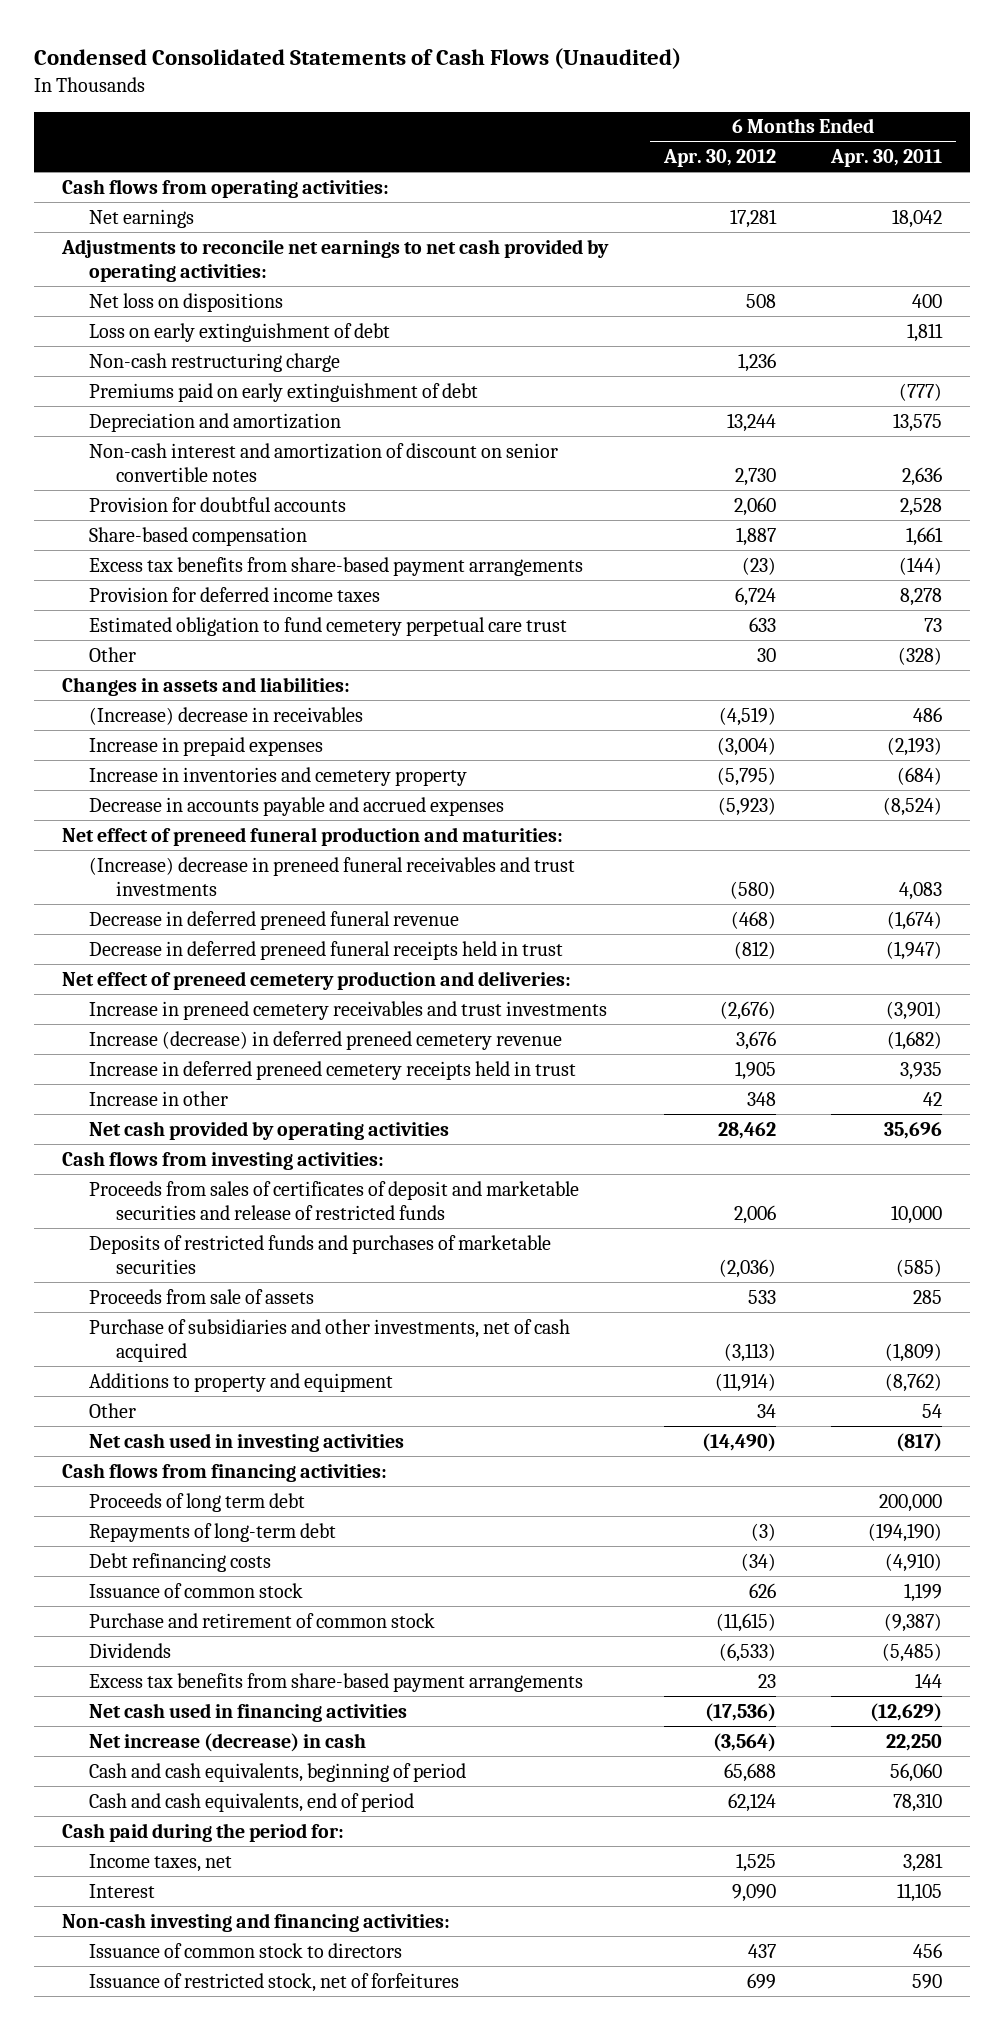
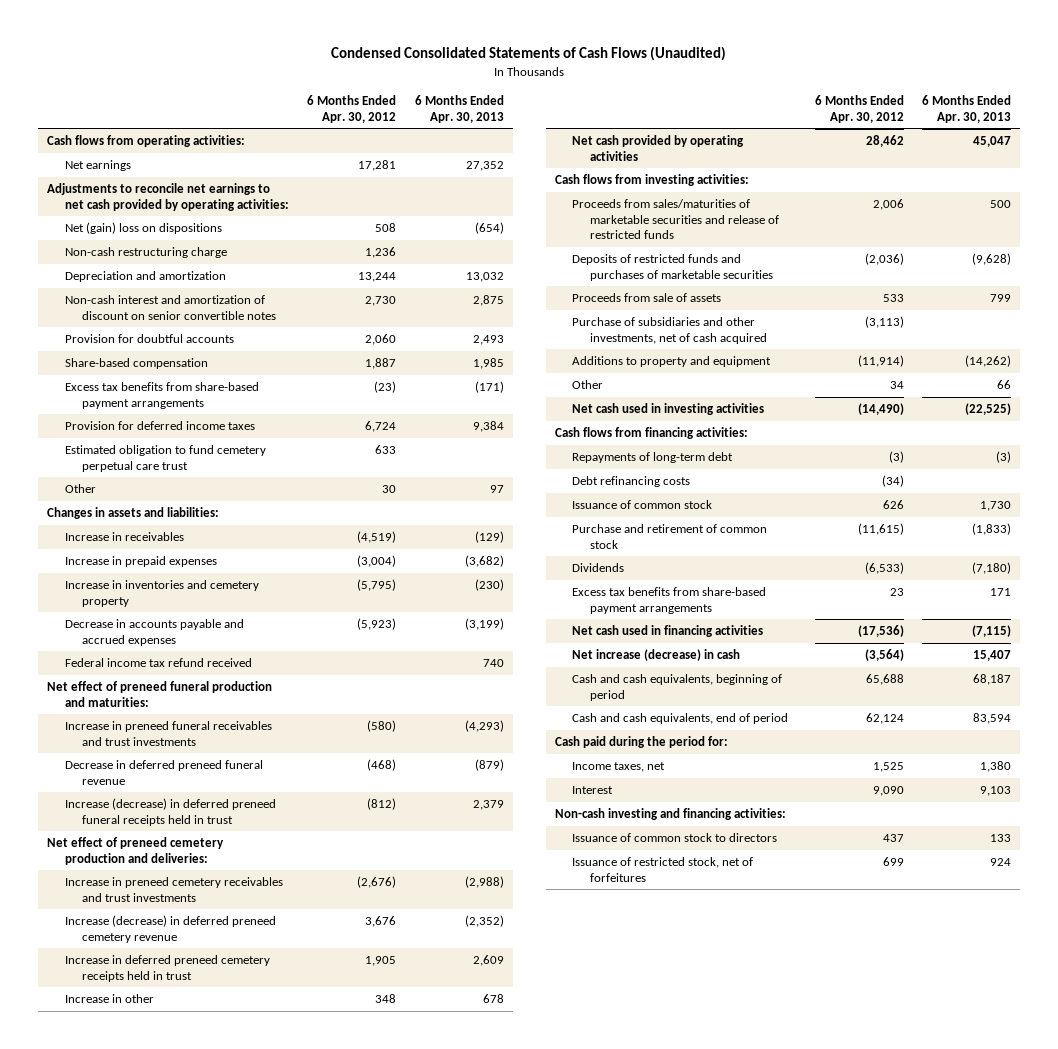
[830,149,943,168] Apr. 30, 2011 -> none
none -> [414,95,504,123] 6 Months Ended Apr. 30, 2013
[89,322,391,342] Loss on early extinguishment of debt -> none
[89,292,284,312] Net loss on dispositions -> [64,222,222,235] Net (gain) loss on dispositions
[89,382,479,402] Premiums paid on early extinguishment of debt -> none
[89,706,364,725] (Increase) decrease in receivables -> [64,532,184,542] Increase in receivables
none -> [64,658,252,668] Federal income tax refund received
[89,856,576,896] (Increase) decrease in preneed funeral receivables and trust investments -> [64,721,272,746] Increase in preneed funeral receivables and trust investments
[89,940,564,960] Decrease in deferred preneed funeral receipts held in trust -> [64,798,276,826] Increase (decrease) in deferred preneed funeral receipts held in trust
[89,1180,580,1220] Proceeds from sales of certificates of deposit and marketable securities and release of restricted funds -> [572,199,779,239] Proceeds from sales/maturities of marketable securities and release of restricted funds
[89,1492,306,1512] Proceeds of long term debt -> none

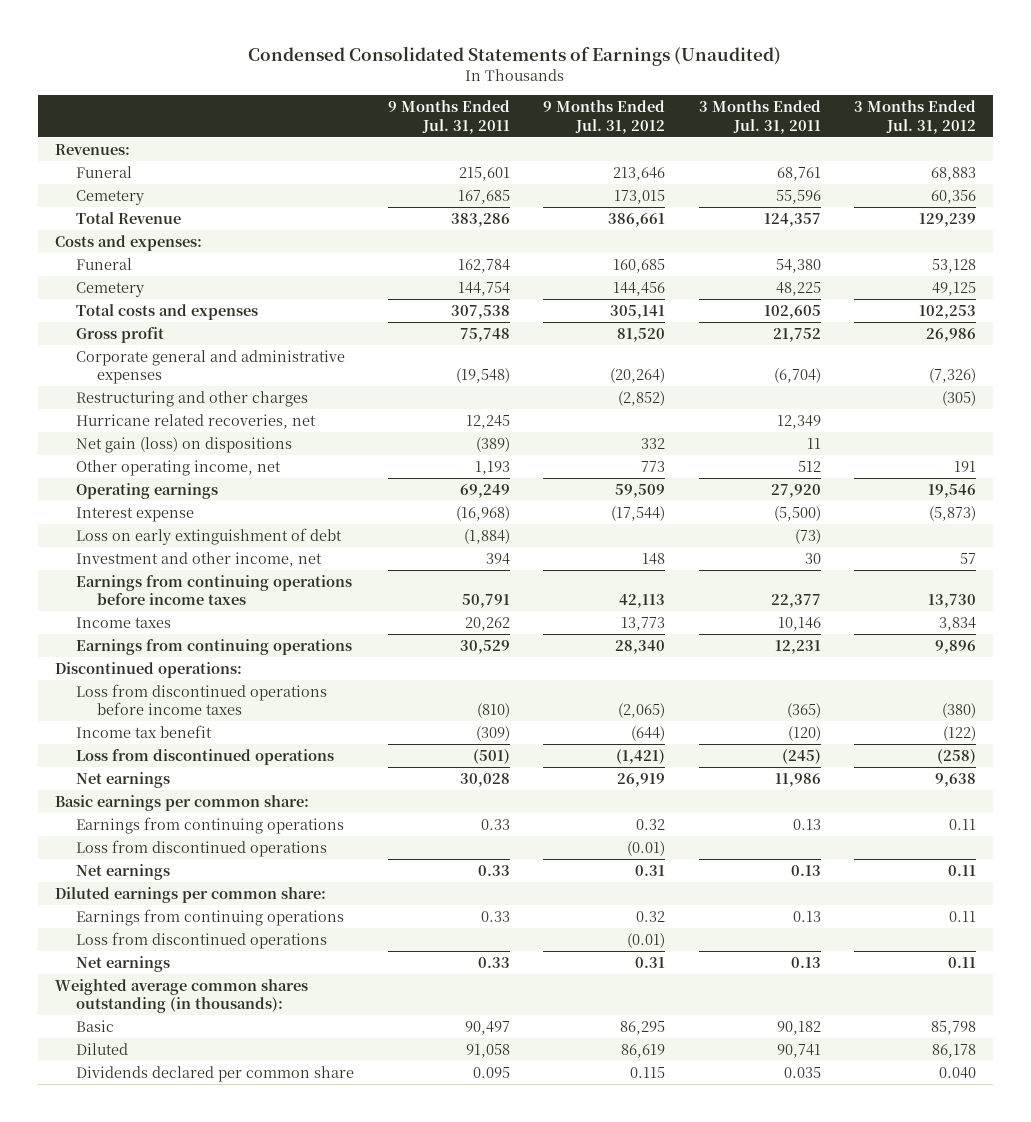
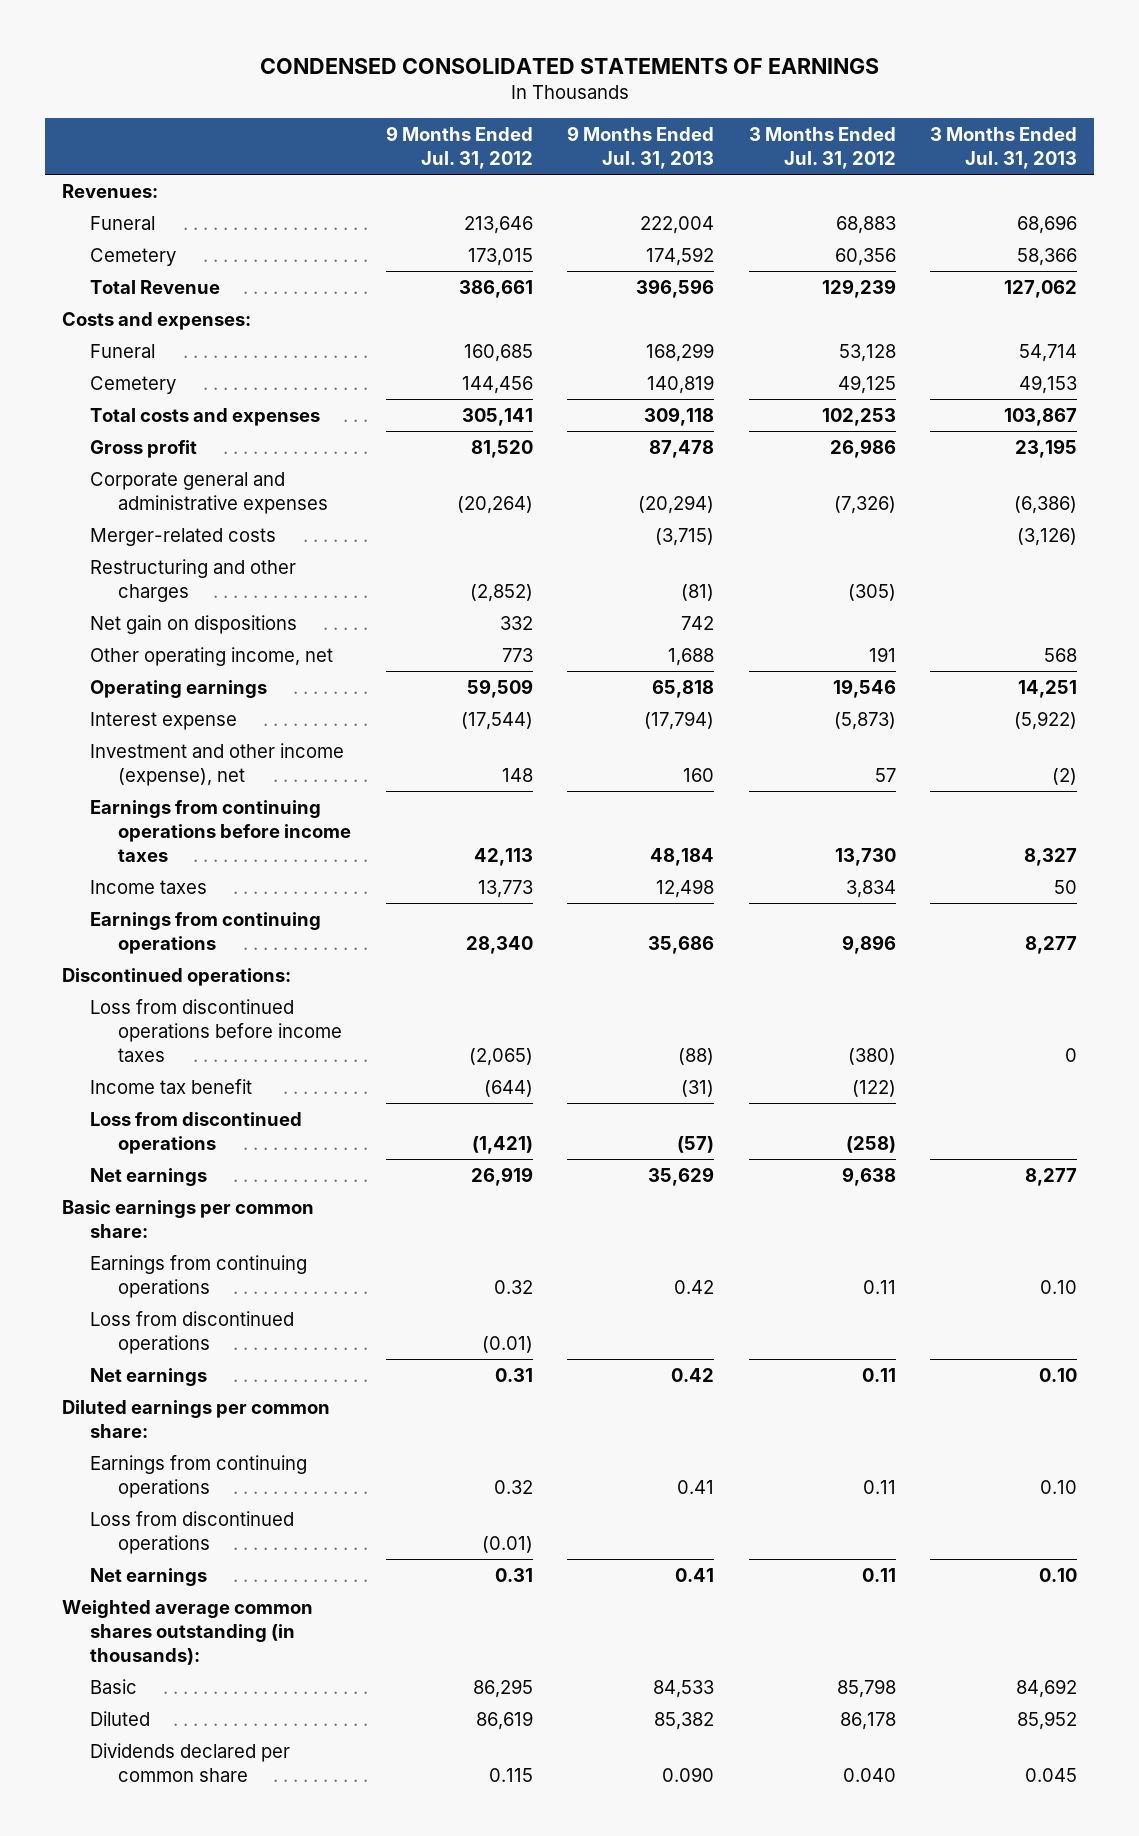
[248,45,782,66] Condensed Consolidated Statements of Earnings (Unaudited) -> [259,57,879,74] CONDENSED CONSOLIDATED STATEMENTS OF EARNINGS
[387,100,510,134] 9 Months Ended Jul. 31, 2011 -> none
[698,100,821,134] 3 Months Ended Jul. 31, 2011 -> none
none -> [567,125,715,169] 9 Months Ended Jul. 31, 2013
none -> [930,126,1078,169] 3 Months Ended Jul. 31, 2013
none -> [90,527,277,546] Merger-related costs
[76,413,317,429] Hurricane related recoveries, net -> none
[76,436,293,453] Net gain (loss) on dispositions -> [90,614,298,634] Net gain on dispositions
[76,527,343,545] Loss on early extinguishment of debt -> none
[76,551,323,567] Investment and other income, net -> [90,742,345,786] Investment and other income (expense), net

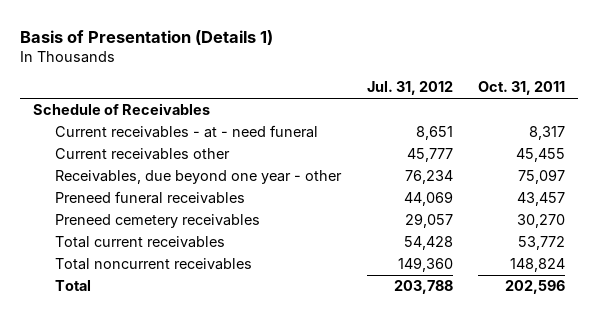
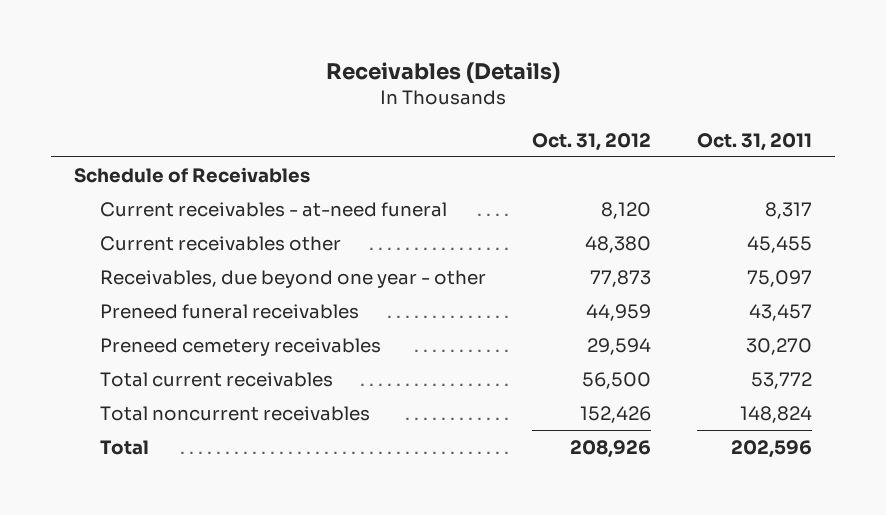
[20,29,274,45] Basis of Presentation (Details 1) -> [325,62,560,84] Receivables (Details)
[366,81,453,96] Jul. 31, 2012 -> none
none -> [531,132,651,151] Oct. 31, 2012
[55,125,319,139] Current receivables - at - need funeral -> [99,201,447,217] Current receivables - at-need funeral

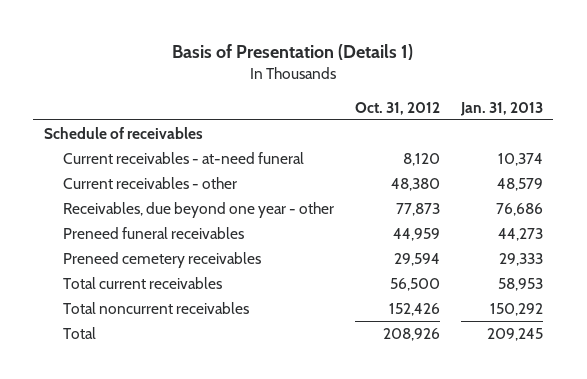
[325,62,560,84] Receivables (Details) -> [172,43,414,60] Basis of Presentation (Details 1)
[697,132,813,151] Oct. 31, 2011 -> none
none -> [459,101,543,116] Jan. 31, 2013
[73,166,310,183] Schedule of Receivables -> [43,127,203,140] Schedule of receivables
[99,235,341,251] Current receivables other -> [63,177,238,190] Current receivables - other

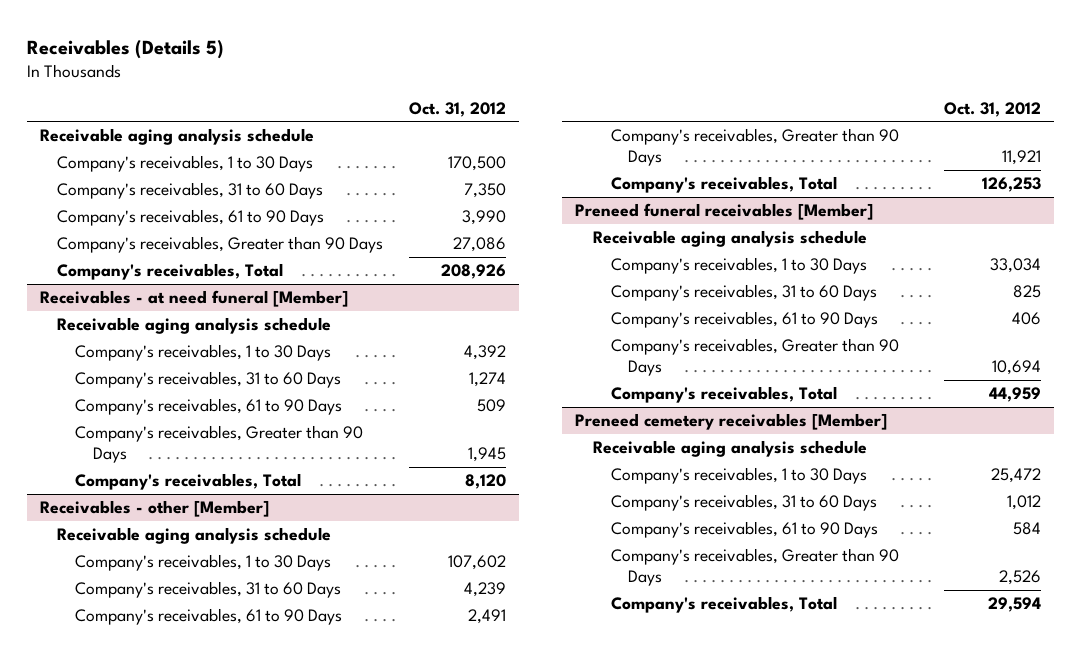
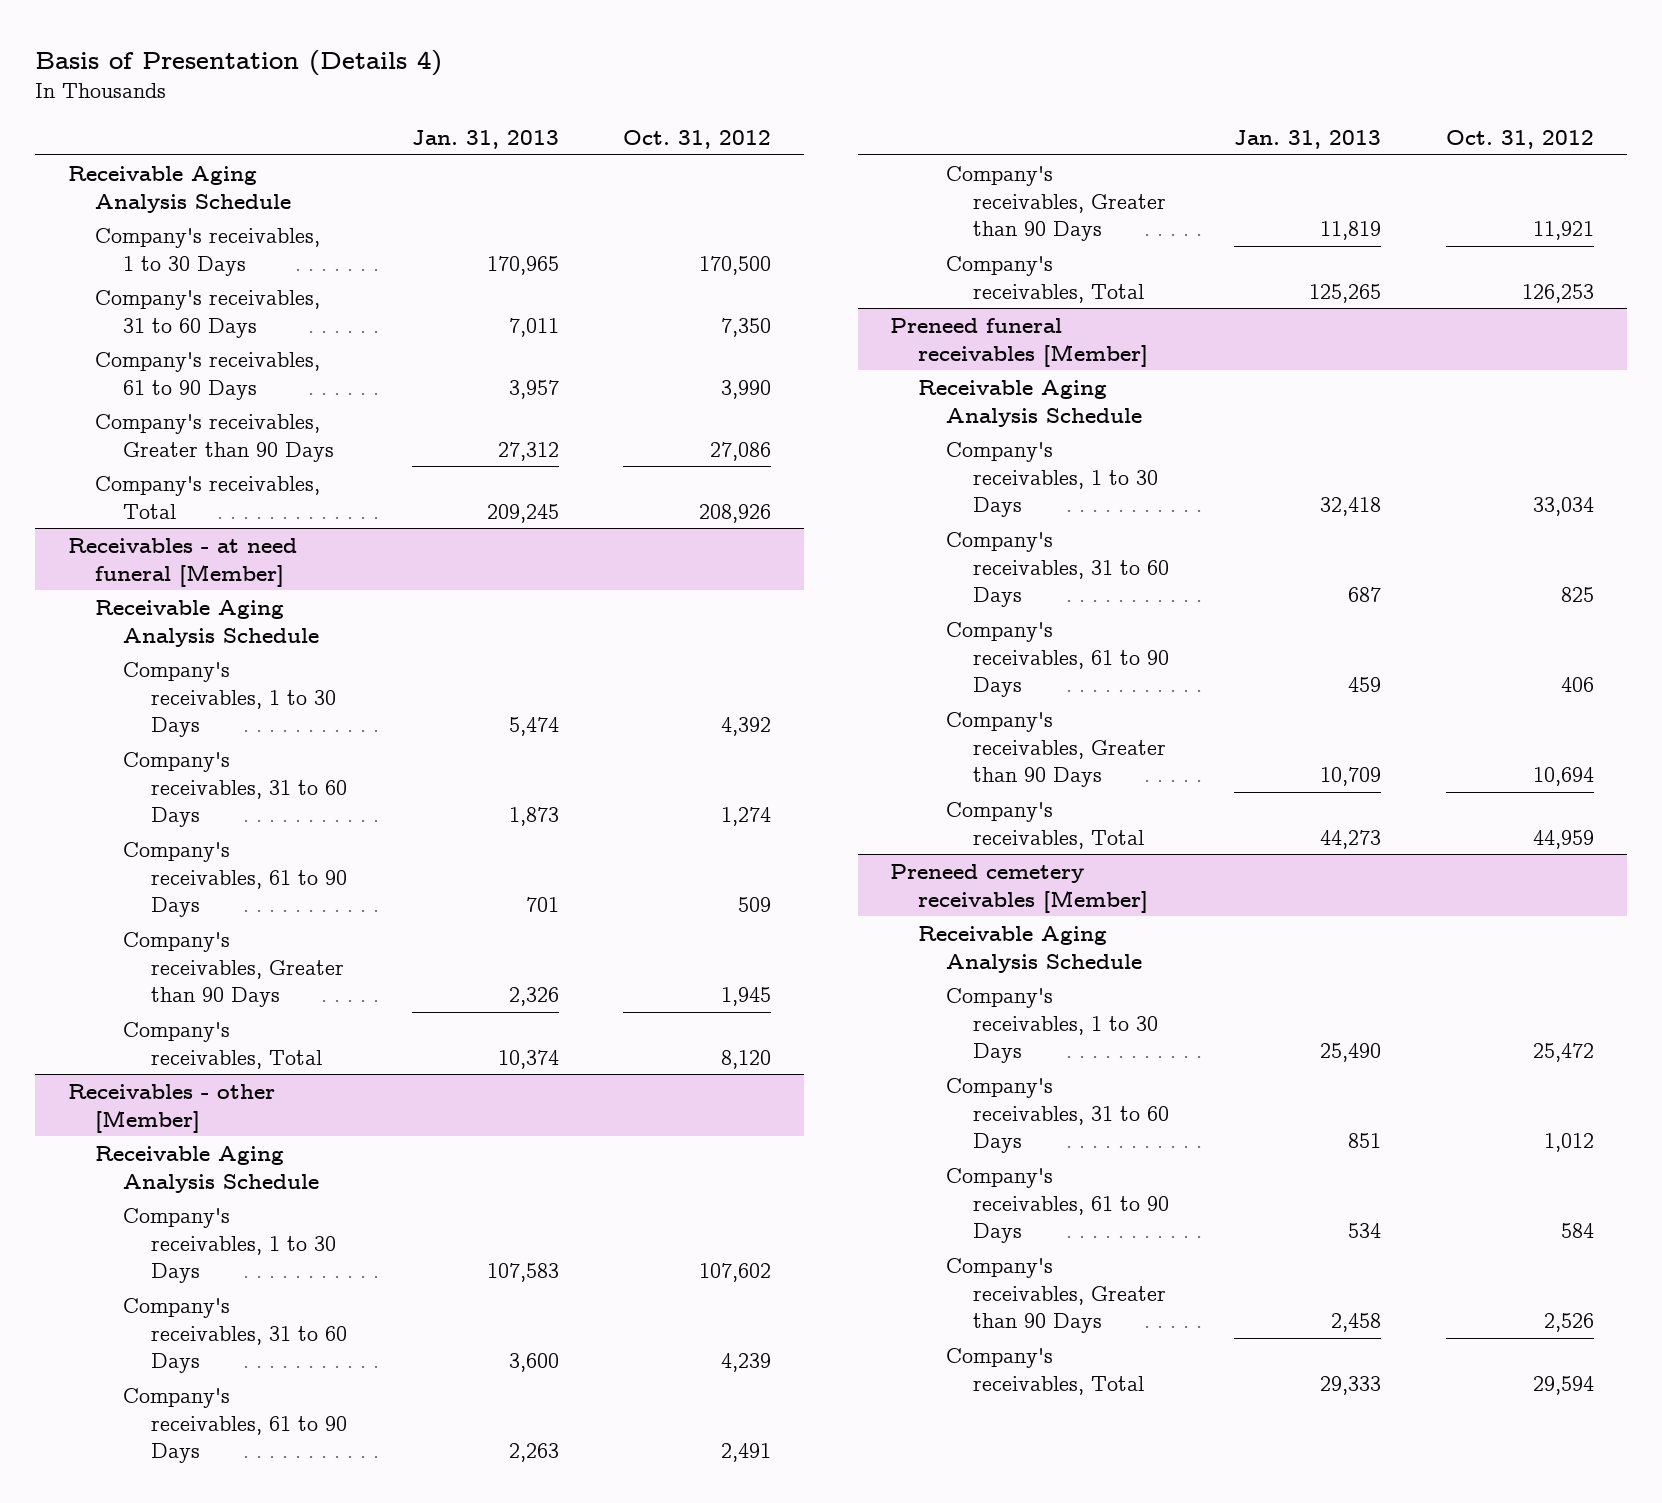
[26,39,224,59] Receivables (Details 5) -> [35,49,443,76] Basis of Presentation (Details 4)
none -> [411,129,559,149] Jan. 31, 2013
[39,128,314,146] Receivable aging analysis schedule -> [67,165,292,213] Receivable Aging Analysis Schedule
[57,317,332,335] Receivable aging analysis schedule -> [95,599,320,647] Receivable Aging Analysis Schedule
[57,527,332,545] Receivable aging analysis schedule -> [95,1145,320,1193] Receivable Aging Analysis Schedule
[592,230,867,248] Receivable aging analysis schedule -> [918,379,1142,427] Receivable Aging Analysis Schedule
[592,440,867,458] Receivable aging analysis schedule -> [918,925,1142,973] Receivable Aging Analysis Schedule

